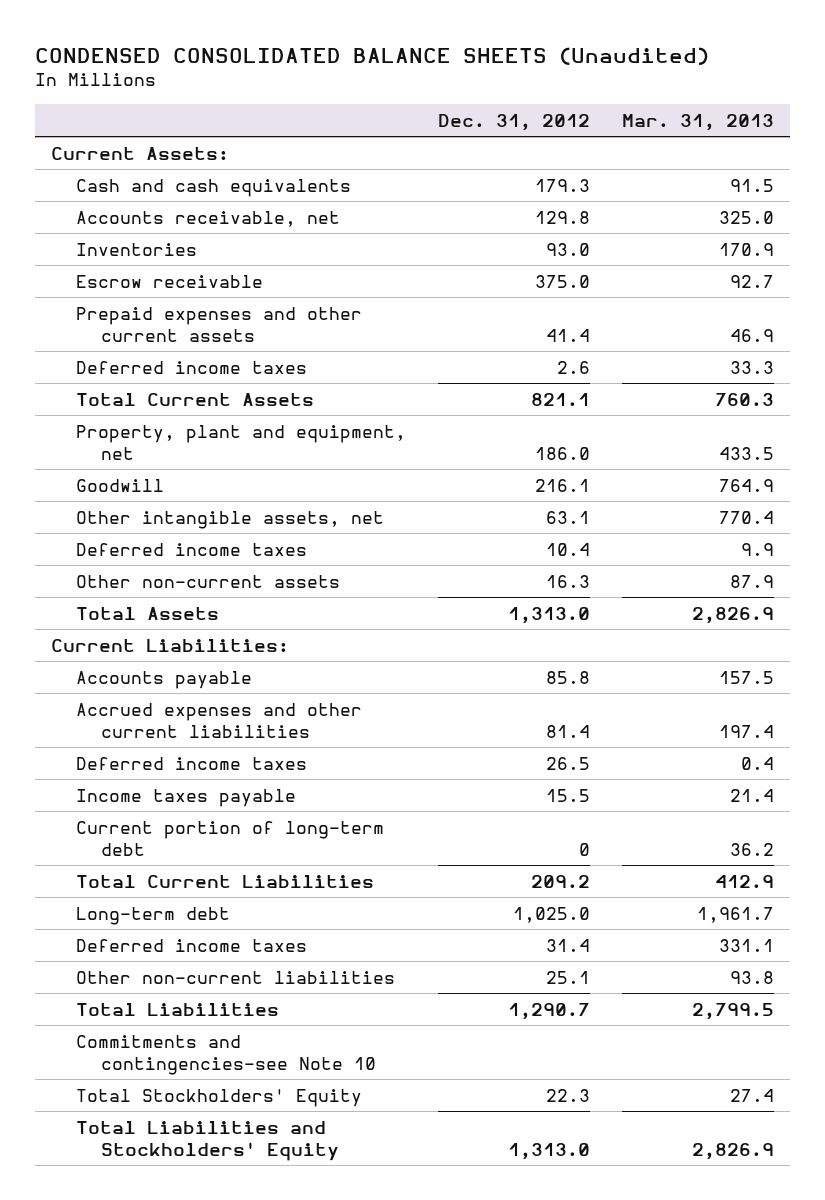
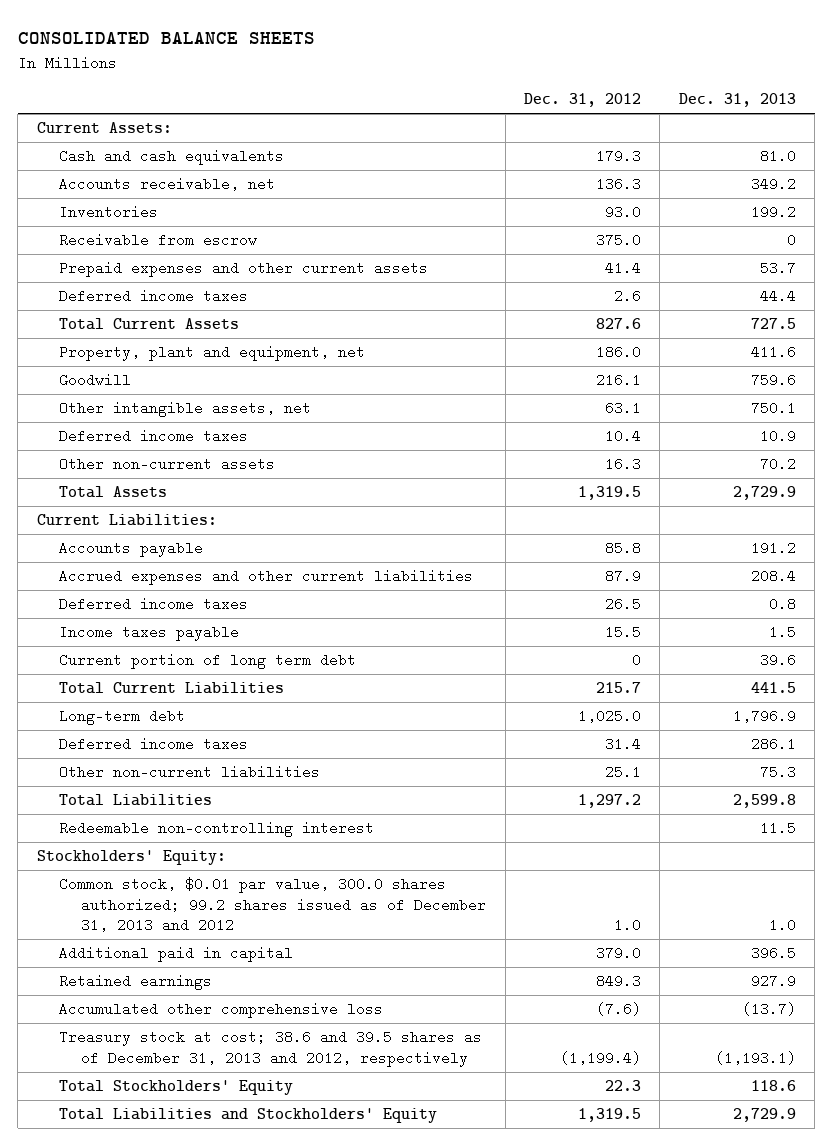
[35,46,710,65] CONDENSED CONSOLIDATED BALANCE SHEETS (Unaudited) -> [17,32,315,45] CONSOLIDATED BALANCE SHEETS
[621,113,774,131] Mar. 31, 2013 -> none
none -> [678,93,796,108] Dec. 31, 2013
[534,210,590,224] 129.8 -> [596,177,642,192] 136.3
[76,274,264,288] Escrow receivable -> [59,233,258,248] Receivable from escrow
[530,392,590,406] 821.1 -> [596,318,642,330] 827.6
[507,606,590,624] 1,313.0 -> [578,486,642,501] 1,319.5
[545,724,590,738] 81.4 -> [605,569,642,584] 87.9
[76,820,385,856] Current portion of long-term debt -> [59,653,357,670] Current portion of long term debt
[530,874,590,888] 209.2 -> [596,682,642,694] 215.7
[76,1034,376,1075] Commitments and contingencies-see Note 10 -> none
[507,1002,590,1020] 1,290.7 -> [578,794,642,809] 1,297.2
none -> [59,821,375,838] Redeemable non-controlling interest
none -> [36,850,226,866] Stockholders' Equity:
none -> [59,877,487,932] Common stock, $0.01 par value, 300.0 shares authorized; 99.2 shares issued as of December 31, 2013 and 2012
none -> [59,946,294,963] Additional paid in capital
none -> [59,974,213,991] Retained earnings
none -> [59,1002,384,1019] Accumulated other comprehensive loss
none -> [59,1030,483,1067] Treasury stock at cost; 38.6 and 39.5 shares as of December 31, 2013 and 2012, respectively
[507,1142,590,1160] 1,313.0 -> [578,1108,642,1123] 1,319.5

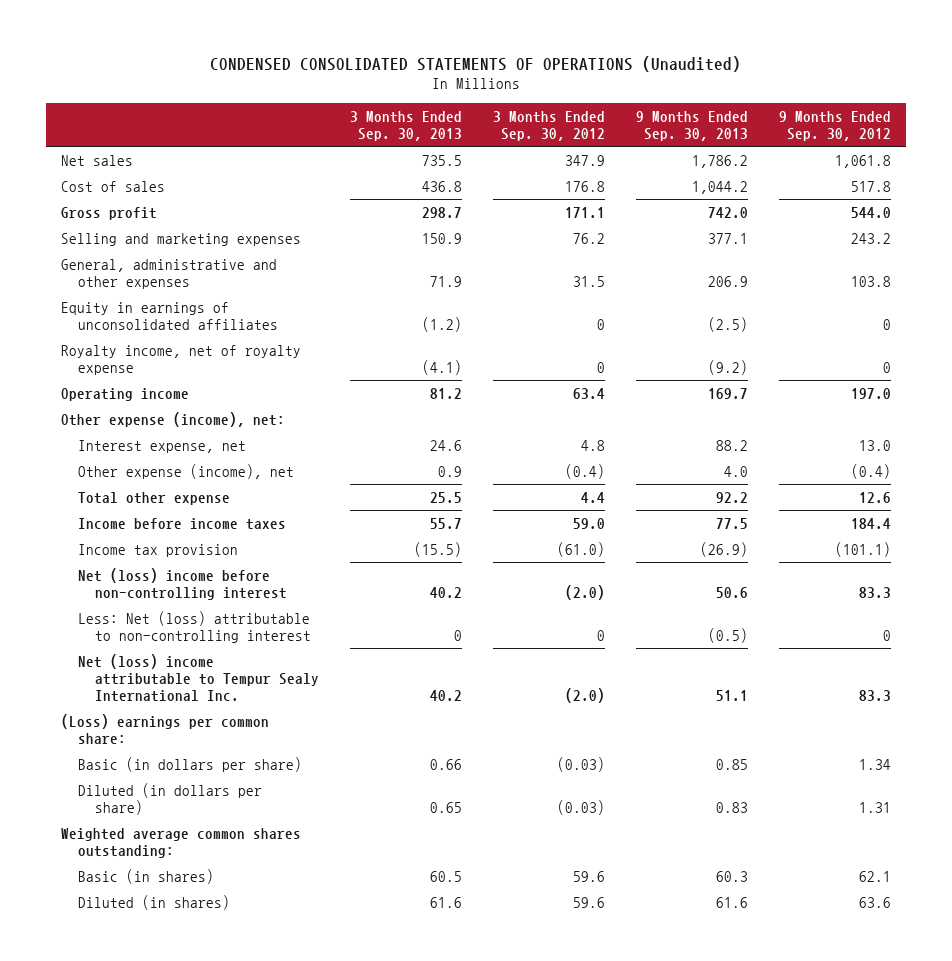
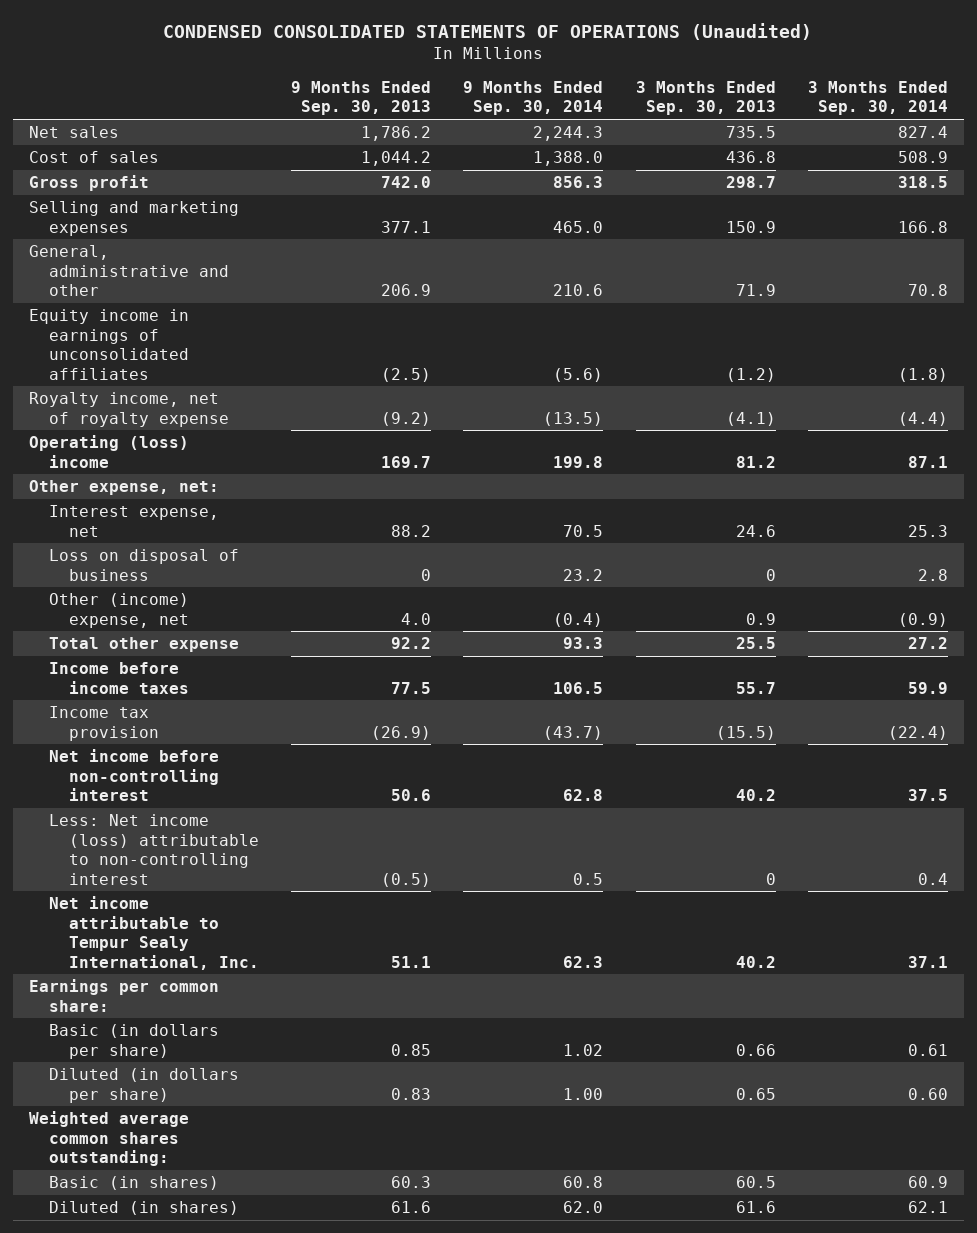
[492,110,605,141] 3 Months Ended Sep. 30, 2012 -> none
[778,110,891,141] 9 Months Ended Sep. 30, 2012 -> none
none -> [463,80,604,116] 9 Months Ended Sep. 30, 2014
none -> [807,80,948,116] 3 Months Ended Sep. 30, 2014
[61,258,278,289] General, administrative and other expenses -> [29,245,230,297] General, administrative and other
[61,301,279,330] Equity in earnings of unconsolidated affiliates -> [29,309,190,380] Equity income in earnings of unconsolidated affiliates
[61,387,190,401] Operating income -> [29,435,190,468] Operating (loss) income
[61,411,286,427] Other expense (income), net: -> [29,480,220,496] Other expense, net:
none -> [49,549,240,581] Loss on disposal of business
[78,463,295,479] Other expense (income), net -> [49,593,190,628] Other (income) expense, net
[78,567,287,600] Net (loss) income before non-controlling interest -> [49,749,220,802] Net income before non-controlling interest
[78,610,311,643] Less: Net (loss) attributable to non-controlling interest -> [49,814,260,885] Less: Net income (loss) attributable to non-controlling interest
[78,653,319,702] Net (loss) income attributable to Tempur Sealy International Inc. -> [49,896,260,970] Net income attributable to Tempur Sealy International, Inc.
[61,713,270,744] (Loss) earnings per common share: -> [29,979,220,1012] Earnings per common share:

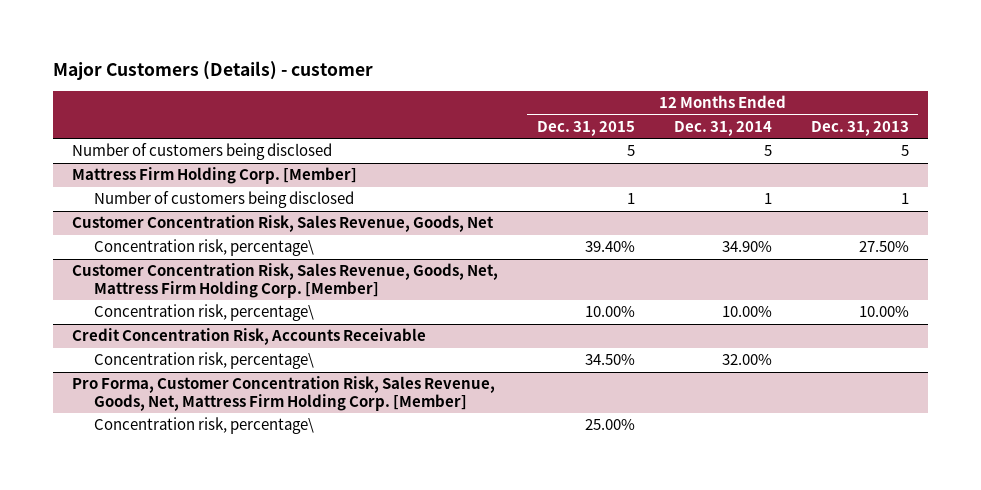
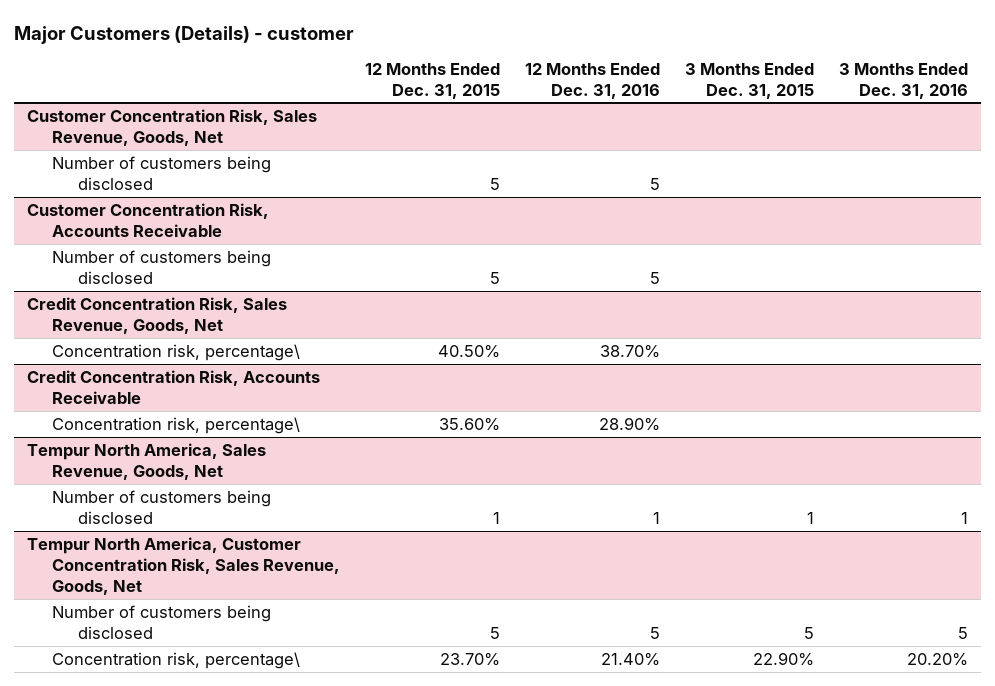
[673,120,772,136] Dec. 31, 2014 -> none
[810,120,909,136] Dec. 31, 2013 -> none
none -> [525,62,661,99] 12 Months Ended Dec. 31, 2016
none -> [685,62,815,99] 3 Months Ended Dec. 31, 2015
none -> [839,62,969,99] 3 Months Ended Dec. 31, 2016
[71,143,332,161] Number of customers being disclosed -> none
[71,167,357,185] Mattress Firm Holding Corp. [Member] -> none
[94,191,355,209] Number of customers being disclosed -> none
[71,263,498,298] Customer Concentration Risk, Sales Revenue, Goods, Net, Mattress Firm Holding Corp. [Member] -> none
[94,304,315,322] Concentration risk, percentage\ -> none
none -> [52,155,272,190] Number of customers being disclosed
none -> [26,202,269,237] Customer Concentration Risk, Accounts Receivable
none -> [52,249,272,284] Number of customers being disclosed
none -> [26,296,287,334] Credit Concentration Risk, Sales Revenue, Goods, Net
[584,241,635,253] 39.40% -> [438,344,501,358] 40.50%
[71,376,495,411] Pro Forma, Customer Concentration Risk, Sales Revenue, Goods, Net, Mattress Firm Holding Corp. [Member] -> none
[584,354,635,366] 34.50% -> [439,417,501,431] 35.60%
none -> [26,442,266,480] Tempur North America, Sales Revenue, Goods, Net
none -> [52,489,272,524] Number of customers being disclosed
none -> [26,536,341,595] Tempur North America, Customer Concentration Risk, Sales Revenue, Goods, Net
none -> [52,604,272,639] Number of customers being disclosed
[584,419,635,431] 25.00% -> [440,652,501,666] 23.70%

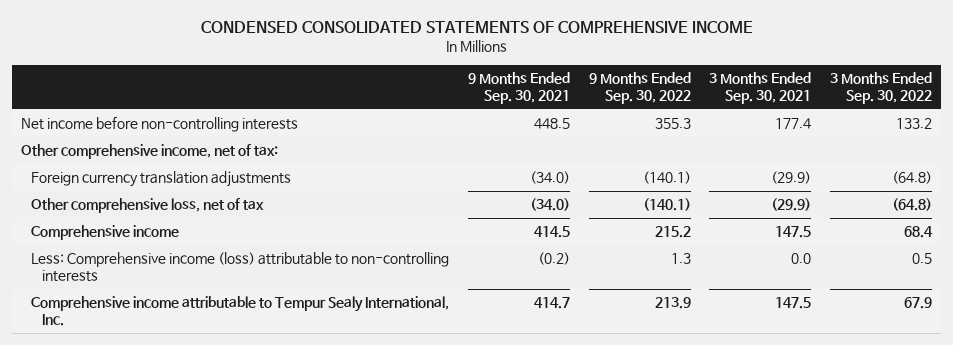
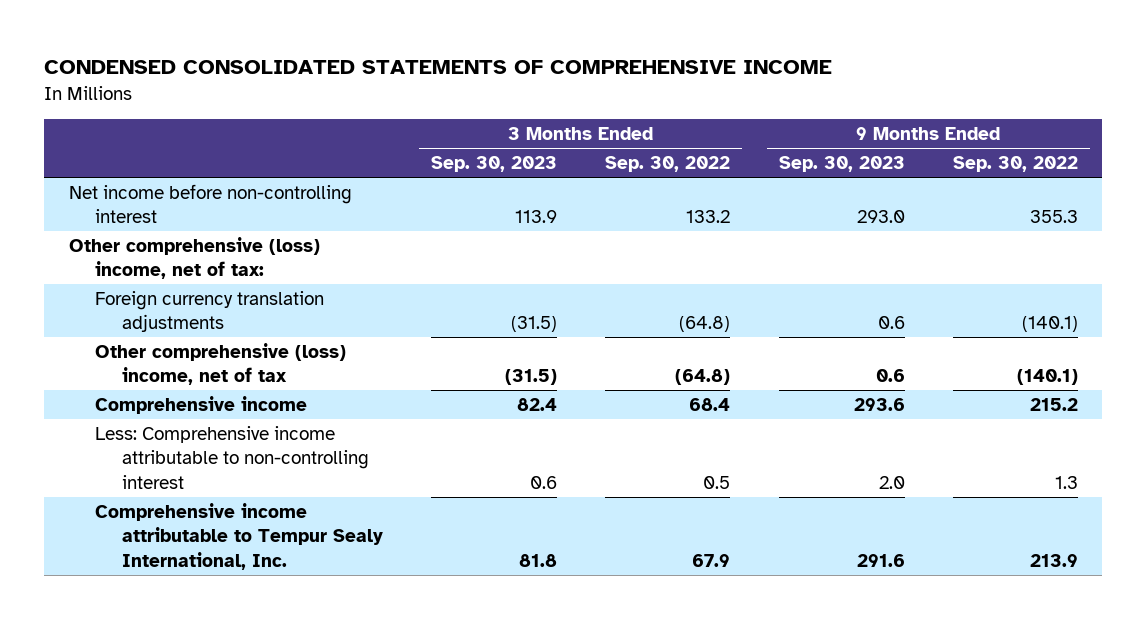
[467,72,570,105] 9 Months Ended Sep. 30, 2021 -> none
[709,72,812,105] 3 Months Ended Sep. 30, 2021 -> none
none -> [430,156,557,173] Sep. 30, 2023
none -> [778,156,905,173] Sep. 30, 2023
[21,116,299,133] Net income before non-controlling interests -> [68,184,352,224] Net income before non-controlling interest
[21,144,279,160] Other comprehensive income, net of tax: -> [68,237,320,280] Other comprehensive (loss) income, net of tax:
[31,198,265,214] Other comprehensive loss, net of tax -> [95,343,347,386] Other comprehensive (loss) income, net of tax
[31,252,450,283] Less: Comprehensive income (loss) attributable to non-controlling interests -> [95,426,369,489] Less: Comprehensive income attributable to non-controlling interest

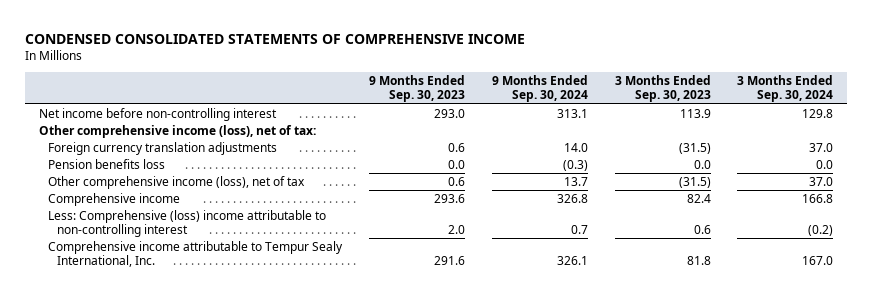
[605,156,731,173] Sep. 30, 2022 -> none
[953,156,1079,173] Sep. 30, 2022 -> none
none -> [491,75,588,103] 9 Months Ended Sep. 30, 2024
none -> [737,75,834,103] 3 Months Ended Sep. 30, 2024
[68,237,320,280] Other comprehensive (loss) income, net of tax: -> [38,124,316,138] Other comprehensive income (loss), net of tax:
none -> [48,158,166,169] Pension benefits loss
[95,343,347,386] Other comprehensive (loss) income, net of tax -> [48,175,306,189] Other comprehensive income (loss), net of tax
[95,426,369,489] Less: Comprehensive income attributable to non-controlling interest -> [48,209,327,237] Less: Comprehensive (loss) income attributable to non-controlling interest

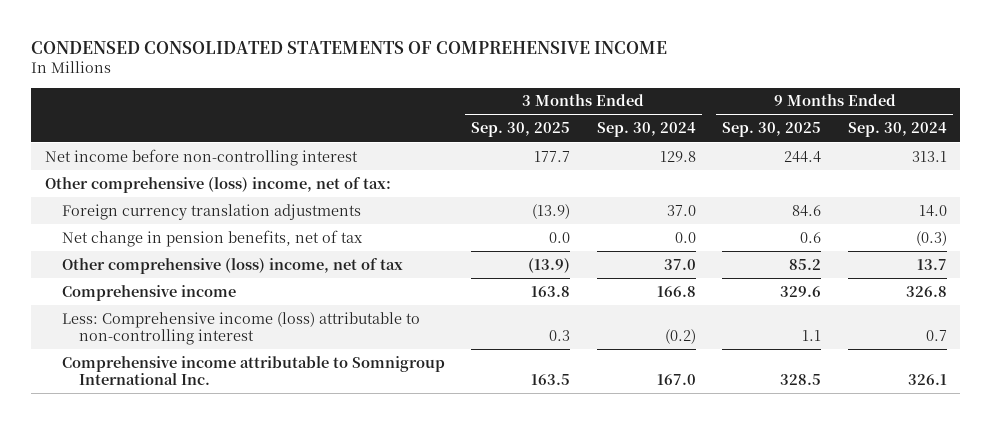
[368,75,465,103] 9 Months Ended Sep. 30, 2023 -> none
[614,75,711,103] 3 Months Ended Sep. 30, 2023 -> none
none -> [471,122,571,138] Sep. 30, 2025
none -> [722,122,822,138] Sep. 30, 2025
[38,124,316,138] Other comprehensive income (loss), net of tax: -> [44,176,391,193] Other comprehensive (loss) income, net of tax:
[48,158,166,169] Pension benefits loss -> [61,229,363,247] Net change in pension benefits, net of tax
[48,175,306,189] Other comprehensive income (loss), net of tax -> [61,257,403,274] Other comprehensive (loss) income, net of tax
[48,209,327,237] Less: Comprehensive (loss) income attributable to non-controlling interest -> [61,311,420,346] Less: Comprehensive income (loss) attributable to non-controlling interest
[48,240,344,267] Comprehensive income attributable to Tempur Sealy International, Inc. -> [61,355,445,386] Comprehensive income attributable to Somnigroup International Inc.

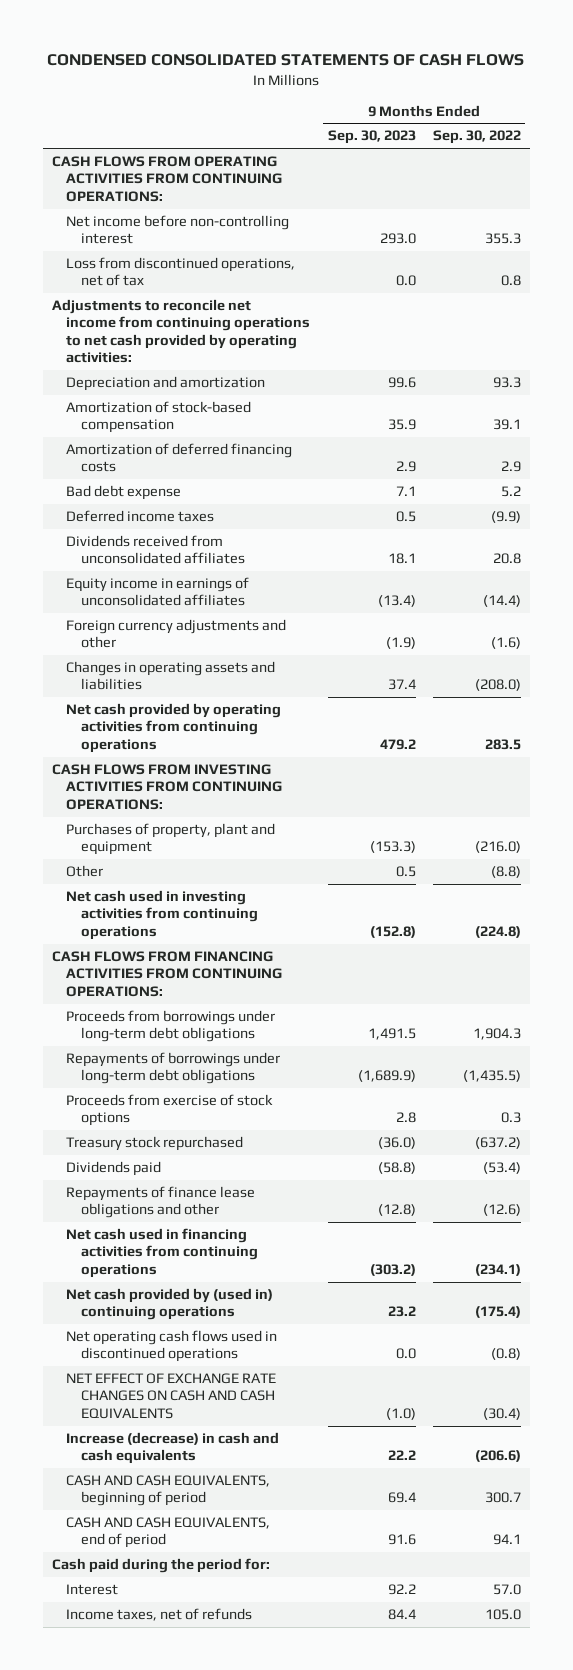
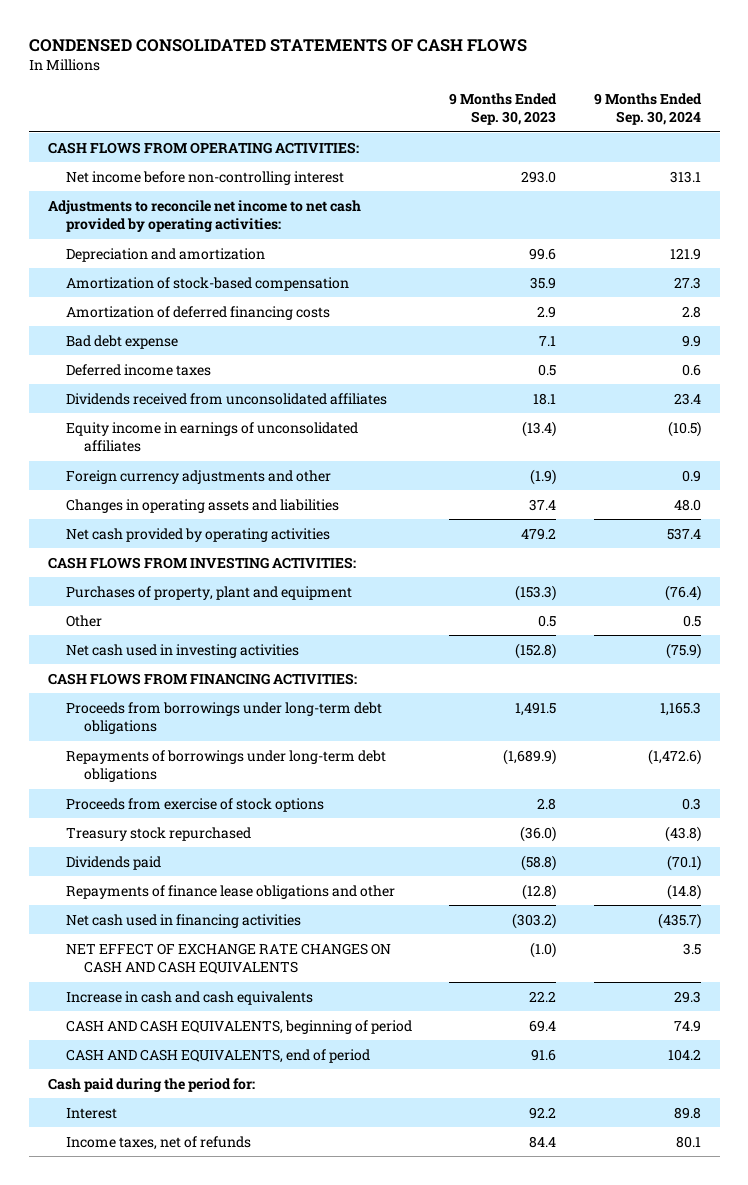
[433,130,522,145] Sep. 30, 2022 -> none
none -> [593,93,702,126] 9 Months Ended Sep. 30, 2024
[51,155,283,202] CASH FLOWS FROM OPERATING ACTIVITIES FROM CONTINUING OPERATIONS: -> [47,141,359,154] CASH FLOWS FROM OPERATING ACTIVITIES:
[66,256,296,287] Loss from discontinued operations, net of tax -> none
[51,298,311,364] Adjustments to reconcile net income from continuing operations to net cash provided by operating activities: -> [47,199,361,233] Adjustments to reconcile net income to net cash provided by operating activities:
[66,702,282,753] Net cash provided by operating activities from continuing operations -> [65,527,330,542] Net cash provided by operating activities
[51,763,283,810] CASH FLOWS FROM INVESTING ACTIVITIES FROM CONTINUING OPERATIONS: -> [47,556,356,569] CASH FLOWS FROM INVESTING ACTIVITIES:
[66,889,258,940] Net cash used in investing activities from continuing operations -> [65,643,299,658] Net cash used in investing activities
[51,950,283,997] CASH FLOWS FROM FINANCING ACTIVITIES FROM CONTINUING OPERATIONS: -> [47,672,357,685] CASH FLOWS FROM FINANCING ACTIVITIES:
[66,1287,274,1321] Net cash provided by (used in) continuing operations -> none
[66,1329,278,1363] Net operating cash flows used in discontinued operations -> none
[66,1227,258,1278] Net cash used in financing activities from continuing operations -> [65,913,301,928] Net cash used in financing activities
[66,1431,280,1465] Increase (decrease) in cash and cash equivalents -> [65,990,313,1005] Increase in cash and cash equivalents

